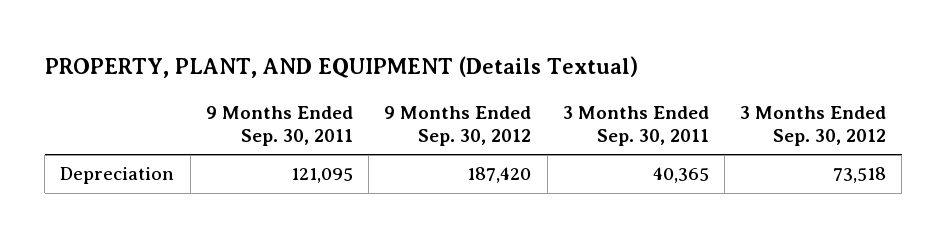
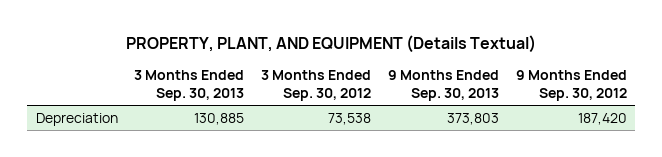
[205,106,353,147] 9 Months Ended Sep. 30, 2011 -> none
[562,106,709,147] 3 Months Ended Sep. 30, 2011 -> none
none -> [134,70,245,102] 3 Months Ended Sep. 30, 2013
none -> [387,70,499,102] 9 Months Ended Sep. 30, 2013
[833,167,887,184] 73,518 -> [328,113,372,126] 73,538

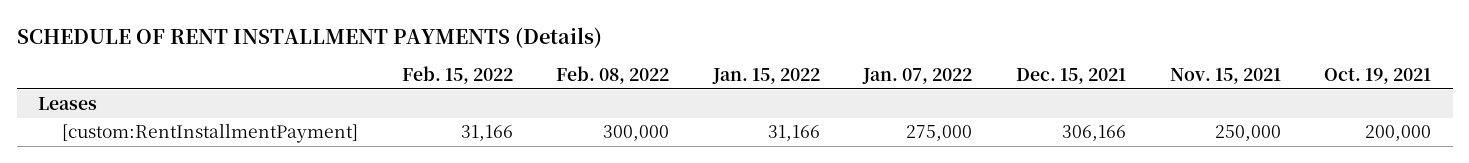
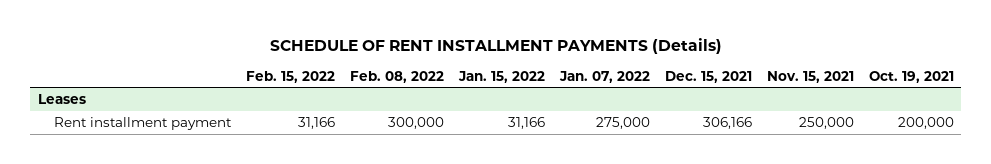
[62,123,359,144] [custom:RentInstallmentPayment] -> [54,117,233,131] Rent installment payment

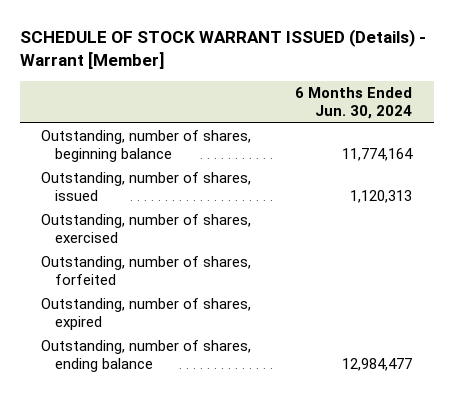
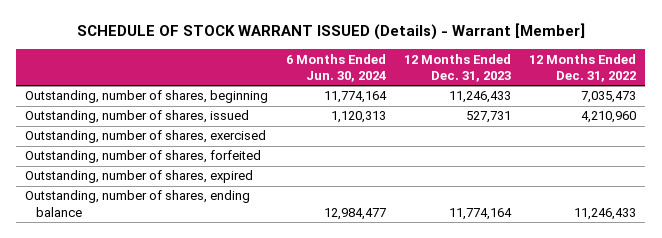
none -> [404,53,512,83] 12 Months Ended Dec. 31, 2023
none -> [529,53,637,83] 12 Months Ended Dec. 31, 2022
[41,130,252,163] Outstanding, number of shares, beginning balance -> [25,90,269,104] Outstanding, number of shares, beginning

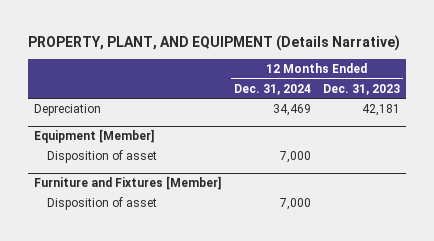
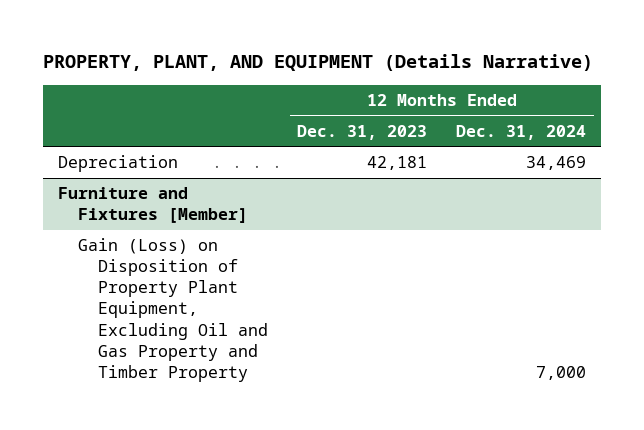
[34,129,155,144] Equipment [Member] -> none
[47,150,158,164] Disposition of asset -> none
[47,197,158,211] Disposition of asset -> [77,238,268,382] Gain (Loss) on Disposition of Property Plant Equipment, Excluding Oil and Gas Property and Timber Property

